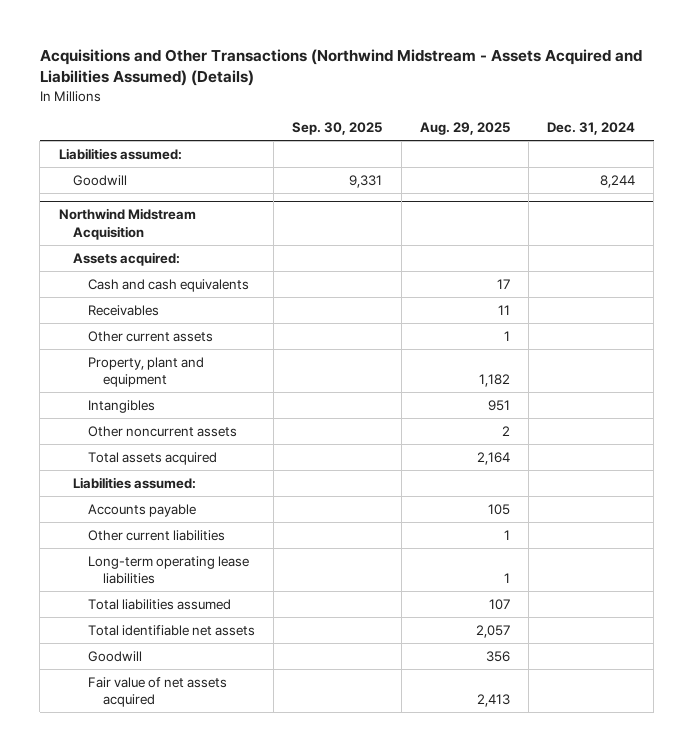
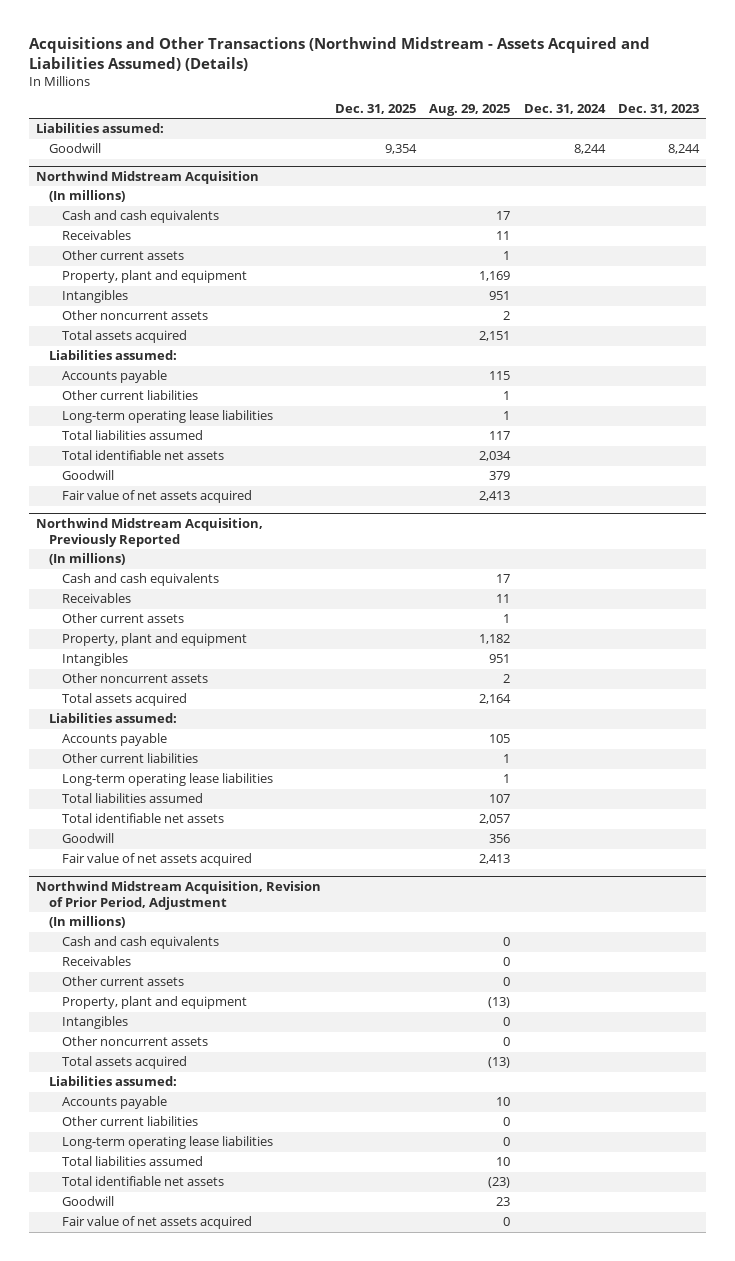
[292,122,383,136] Sep. 30, 2025 -> none
none -> [334,103,416,114] Dec. 31, 2025
none -> [618,103,700,114] Dec. 31, 2023
[73,251,181,266] Assets acquired: -> [48,190,125,203] (In millions)
none -> [61,270,247,284] Property, plant and equipment
none -> [61,290,128,304] Intangibles
none -> [61,310,208,321] Other noncurrent assets
none -> [61,330,187,344] Total assets acquired
none -> [48,350,177,361] Liabilities assumed:
none -> [61,370,167,384] Accounts payable
none -> [61,390,198,401] Other current liabilities
none -> [61,410,273,424] Long-term operating lease liabilities
none -> [61,430,203,441] Total liabilities assumed
none -> [61,450,224,461] Total identifiable net assets
none -> [61,470,114,481] Goodwill
none -> [61,490,252,504] Fair value of net assets acquired
none -> [35,518,263,547] Northwind Midstream Acquisition, Previously Reported
none -> [48,553,125,566] (In millions)
none -> [61,573,219,587] Cash and cash equivalents
none -> [61,593,131,604] Receivables
none -> [61,613,184,624] Other current assets
none -> [35,881,321,910] Northwind Midstream Acquisition, Revision of Prior Period, Adjustment
none -> [48,916,125,929] (In millions)
none -> [61,936,219,950] Cash and cash equivalents
none -> [61,956,131,967] Receivables
none -> [61,976,184,987] Other current assets
none -> [61,996,247,1010] Property, plant and equipment
none -> [61,1016,128,1030] Intangibles
none -> [61,1036,208,1047] Other noncurrent assets
none -> [61,1056,187,1070] Total assets acquired
none -> [48,1076,177,1087] Liabilities assumed:
none -> [61,1096,167,1110] Accounts payable
none -> [61,1116,198,1127] Other current liabilities
none -> [61,1136,273,1150] Long-term operating lease liabilities
none -> [61,1156,203,1167] Total liabilities assumed
none -> [61,1176,224,1187] Total identifiable net assets
none -> [61,1196,114,1207] Goodwill
none -> [61,1216,252,1230] Fair value of net assets acquired

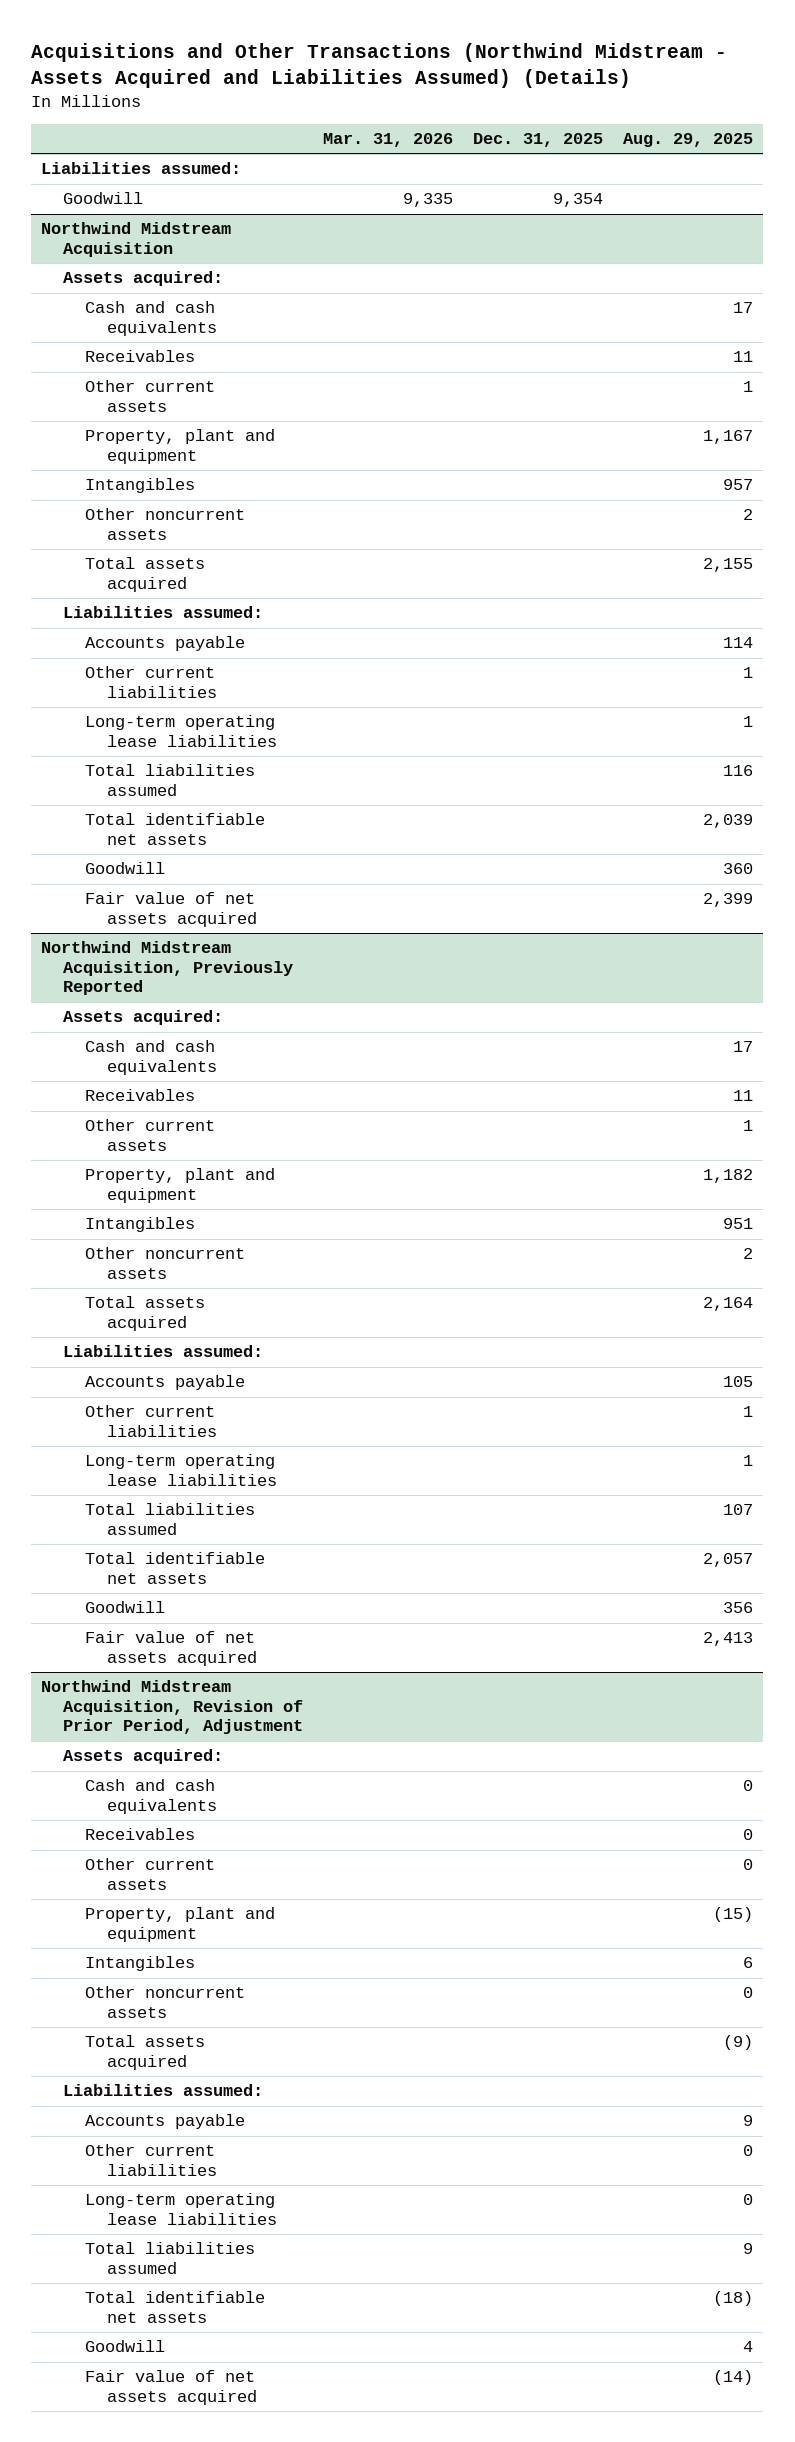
[523,103,606,114] Dec. 31, 2024 -> none
[618,103,700,114] Dec. 31, 2023 -> none
none -> [323,133,454,148] Mar. 31, 2026
[48,190,125,203] (In millions) -> [63,271,224,287] Assets acquired:
[479,271,511,282] 1,169 -> [703,430,754,445] 1,167
[489,291,511,301] 951 -> [723,479,754,491] 957
[479,331,511,342] 2,151 -> [703,558,754,573] 2,155
[489,371,511,381] 115 -> [723,637,754,649] 114
[489,431,511,441] 117 -> [723,765,754,777] 116
[479,451,512,462] 2,034 -> [703,814,754,829] 2,039
[489,471,511,481] 379 -> [723,863,754,875] 360
[479,491,511,502] 2,413 -> [703,893,754,908] 2,399
[48,553,125,566] (In millions) -> [63,1010,224,1026] Assets acquired:
[48,916,125,929] (In millions) -> [63,1749,224,1765] Assets acquired:
[488,997,511,1009] (13) -> [713,1907,754,1923] (15)
[503,1017,511,1027] 0 -> [743,1957,754,1969] 6
[488,1057,511,1069] (13) -> [723,2035,754,2051] (9)
[496,1097,511,1107] 10 -> [743,2115,754,2127] 9
[496,1157,511,1167] 10 -> [743,2243,754,2255] 9
[488,1177,511,1189] (23) -> [713,2291,754,2307] (18)
[496,1197,511,1207] 23 -> [743,2341,754,2353] 4
[503,1217,511,1227] 0 -> [713,2370,754,2386] (14)

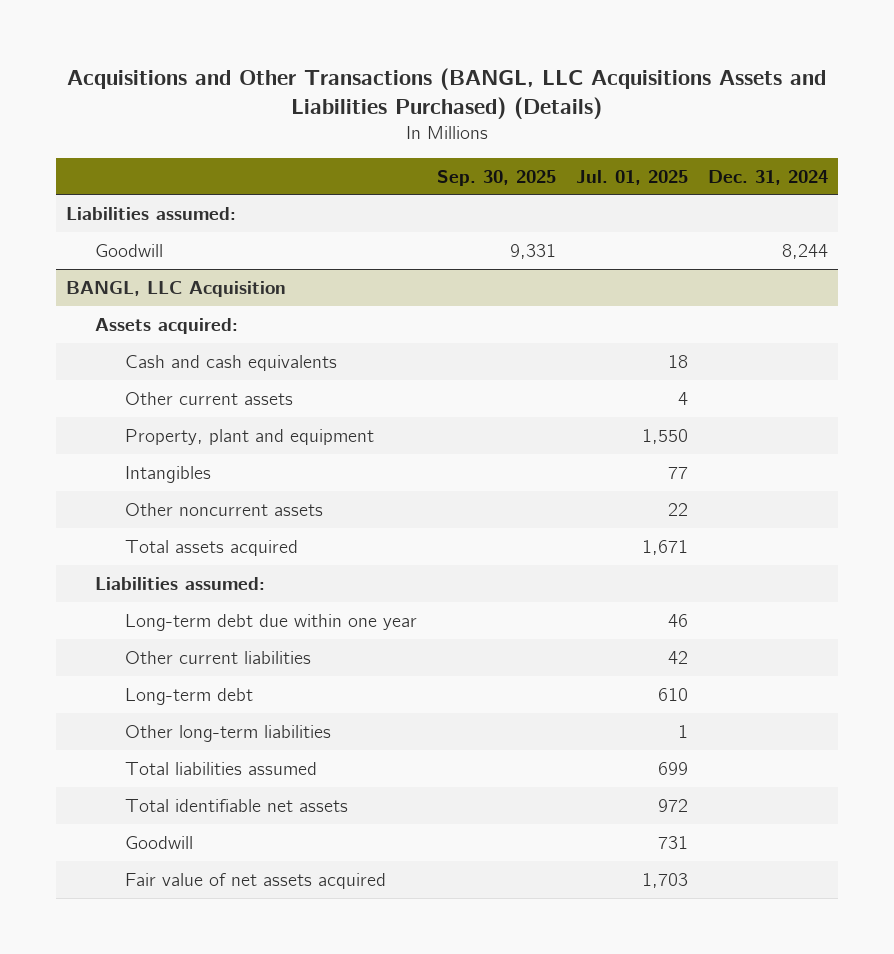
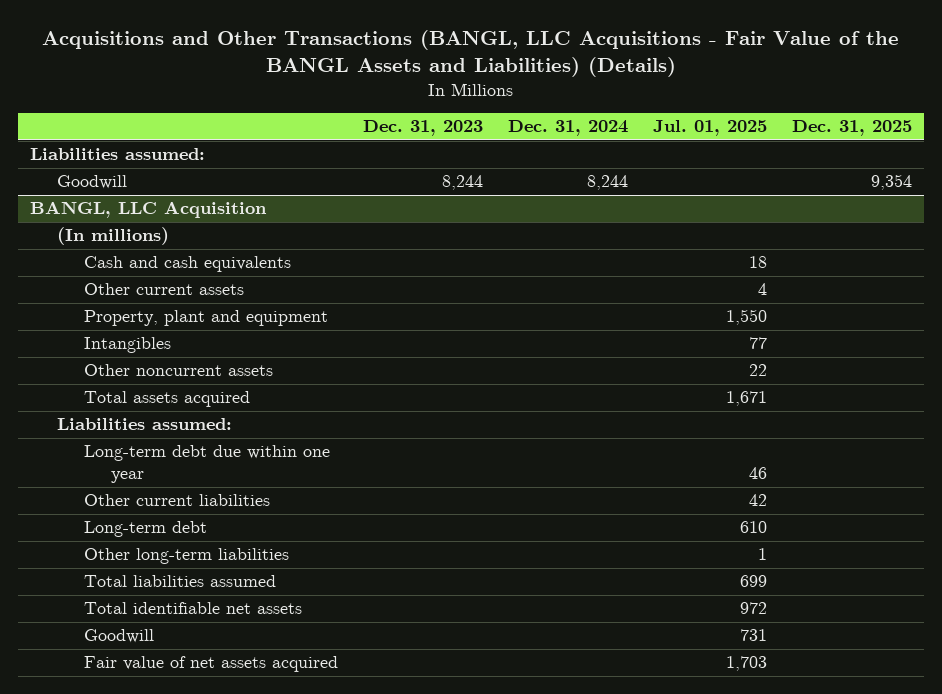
[67,68,827,120] Acquisitions and Other Transactions (BANGL, LLC Acquisitions Assets and Liabilities Purchased) (Details) -> [42,30,900,78] Acquisitions and Other Transactions (BANGL, LLC Acquisitions - Fair Value of the BANGL Assets and Liabilities) (Details)
[436,169,556,186] Sep. 30, 2025 -> none
none -> [362,120,483,137] Dec. 31, 2023
none -> [791,120,912,137] Dec. 31, 2025
[95,317,239,334] Assets acquired: -> [57,227,170,246] (In millions)

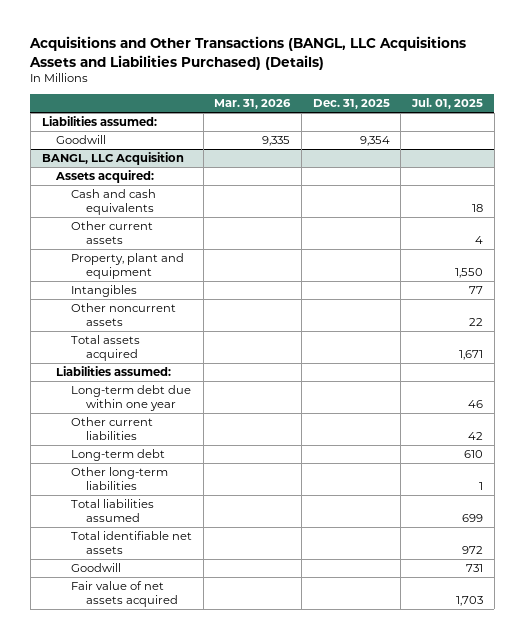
[42,30,900,78] Acquisitions and Other Transactions (BANGL, LLC Acquisitions - Fair Value of the BANGL Assets and Liabilities) (Details) -> [29,36,467,70] Acquisitions and Other Transactions (BANGL, LLC Acquisitions Assets and Liabilities Purchased) (Details)
[362,120,483,137] Dec. 31, 2023 -> none
[507,120,628,137] Dec. 31, 2024 -> none
none -> [214,99,292,110] Mar. 31, 2026
[57,227,170,246] (In millions) -> [55,170,155,184] Assets acquired:

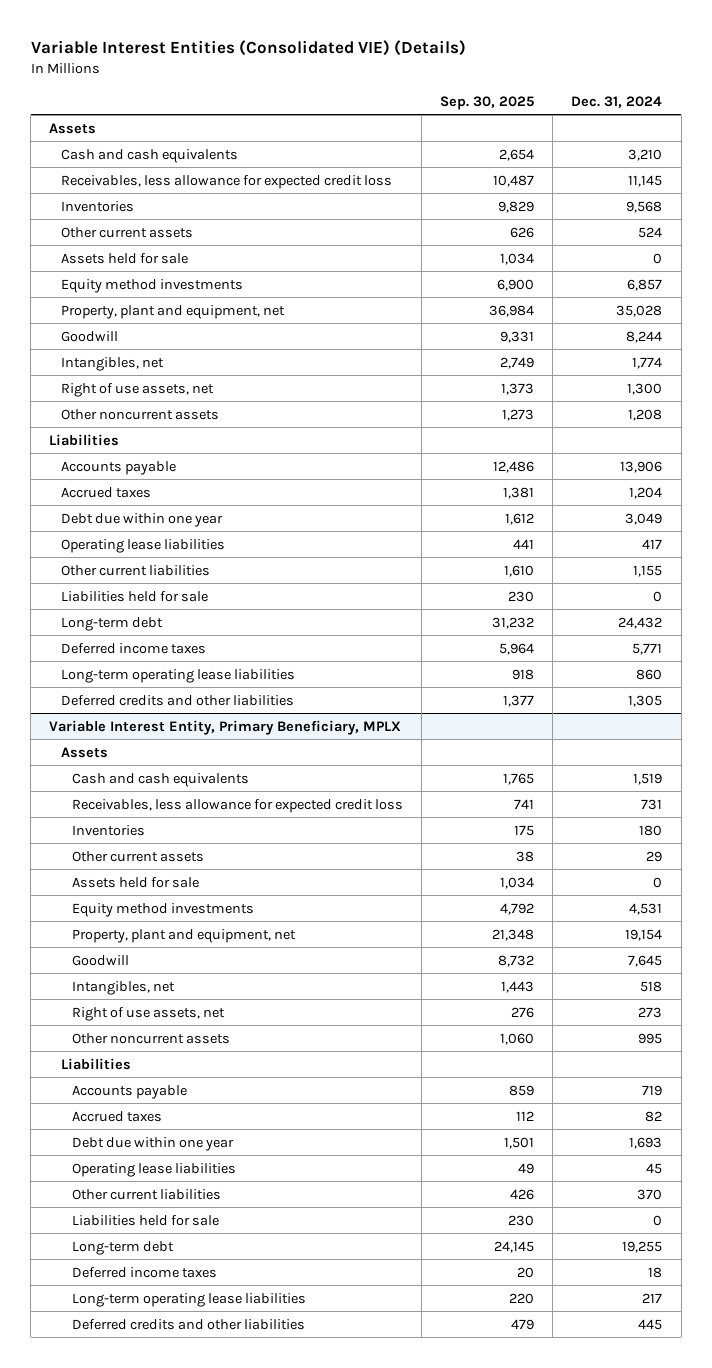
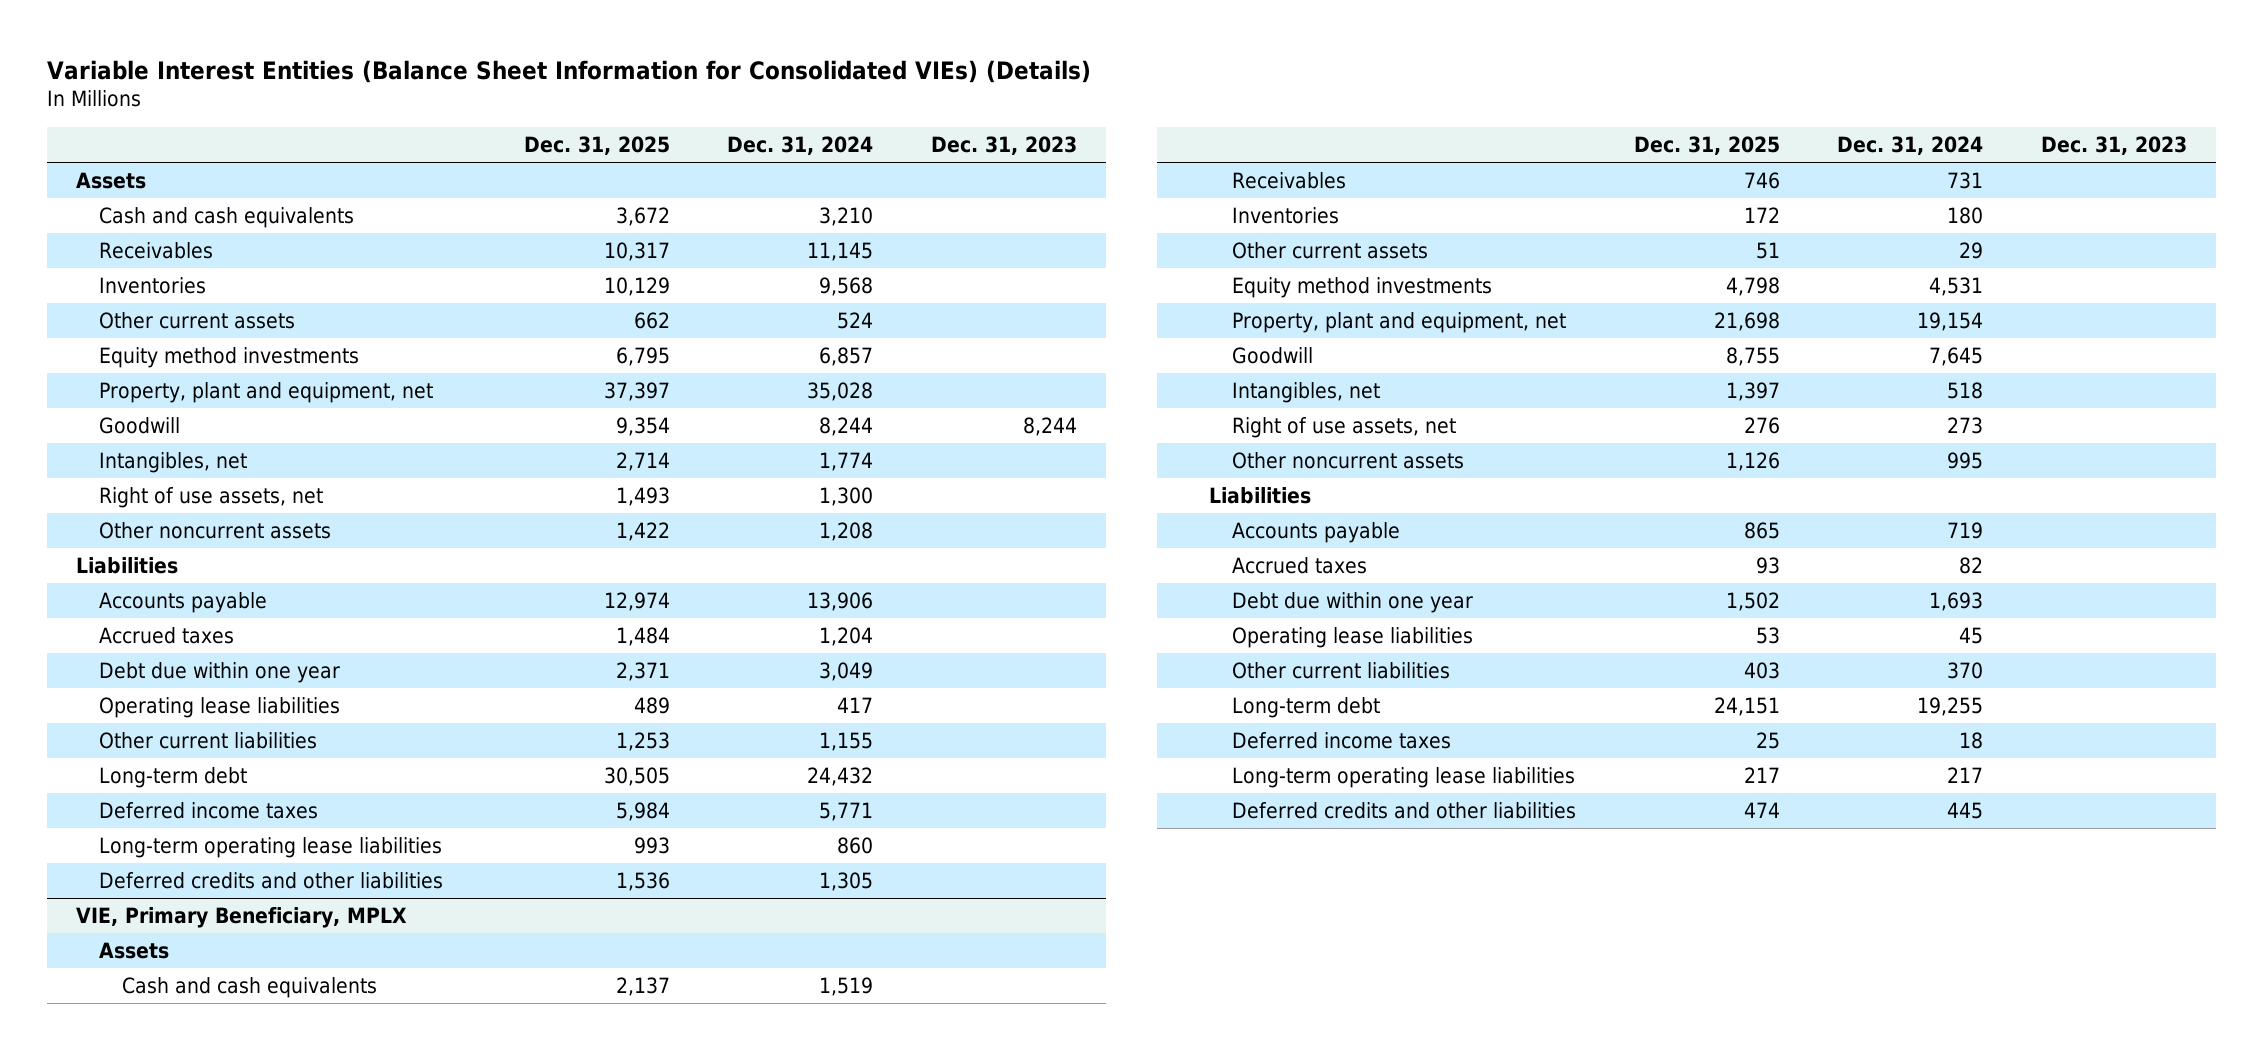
[30,40,466,57] Variable Interest Entities (Consolidated VIE) (Details) -> [47,59,1092,83] Variable Interest Entities (Balance Sheet Information for Consolidated VIEs) (Details)
[440,95,535,110] Sep. 30, 2025 -> none
none -> [523,136,670,156] Dec. 31, 2025
none -> [930,136,1077,156] Dec. 31, 2023
[60,174,392,189] Receivables, less allowance for expected credit loss -> [99,242,214,260] Receivables
[60,252,188,264] Assets held for sale -> none
[60,590,208,602] Liabilities held for sale -> none
[49,719,402,735] Variable Interest Entity, Primary Beneficiary, MPLX -> none
none -> [75,907,407,929] VIE, Primary Beneficiary, MPLX
[71,798,403,813] Receivables, less allowance for expected credit loss -> [1232,172,1347,190] Receivables
[71,876,199,888] Assets held for sale -> none
[71,1214,219,1226] Liabilities held for sale -> none

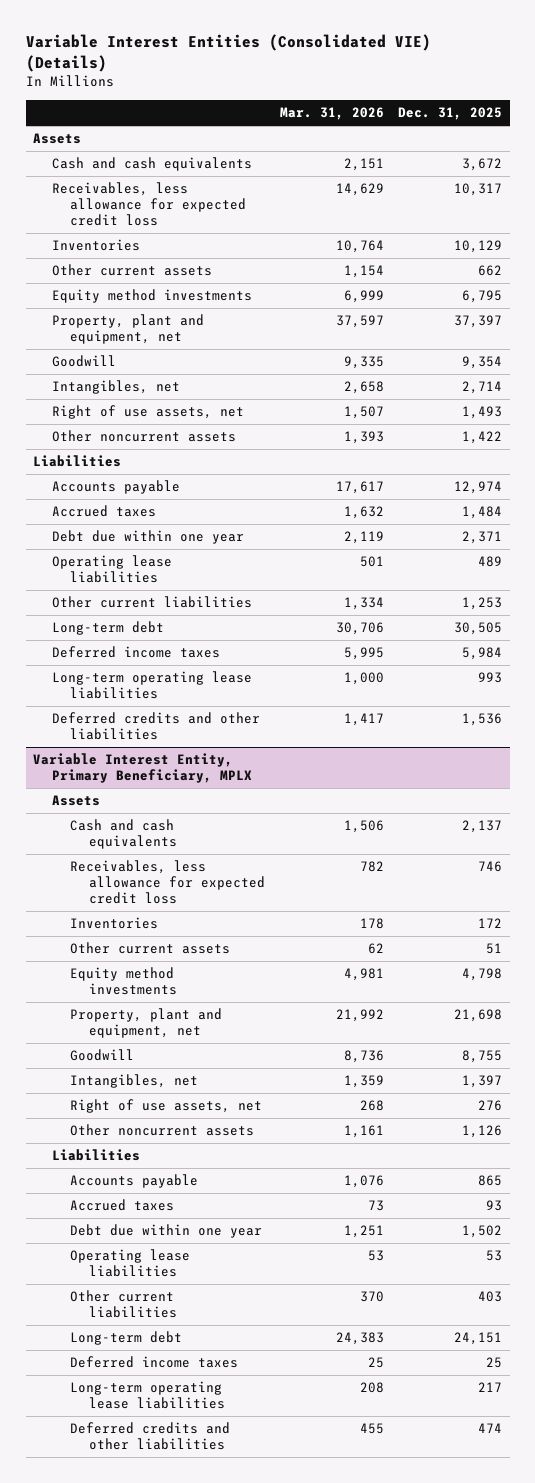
[47,59,1092,83] Variable Interest Entities (Balance Sheet Information for Consolidated VIEs) (Details) -> [25,33,431,72] Variable Interest Entities (Consolidated VIE) (Details)
[727,136,874,156] Dec. 31, 2024 -> none
[930,136,1077,156] Dec. 31, 2023 -> none
none -> [279,107,384,121] Mar. 31, 2026
[99,242,214,260] Receivables -> [51,182,247,227] Receivables, less allowance for expected credit loss
[75,907,407,929] VIE, Primary Beneficiary, MPLX -> none
none -> [32,753,252,784] Variable Interest Entity, Primary Beneficiary, MPLX
[1232,172,1347,190] Receivables -> [70,860,266,905] Receivables, less allowance for expected credit loss

